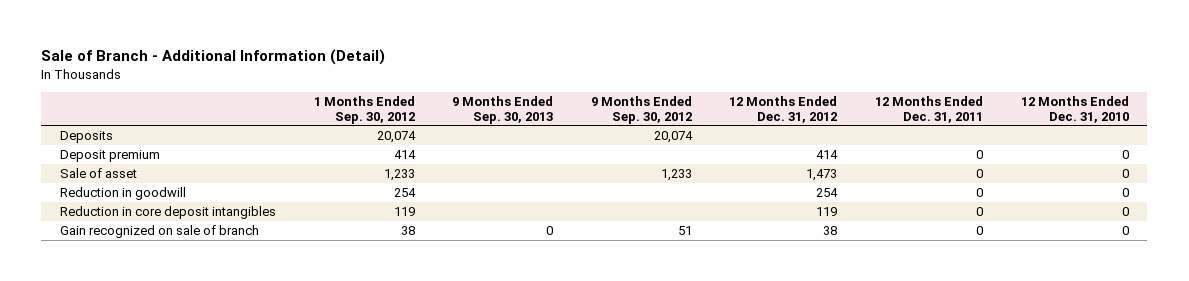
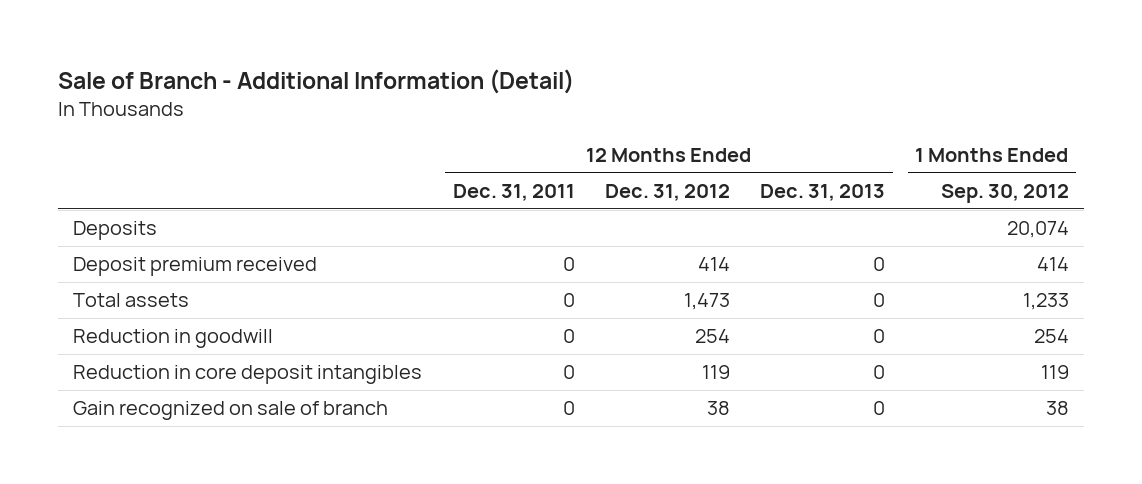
[452,95,554,124] 9 Months Ended Sep. 30, 2013 -> none
[590,95,692,124] 9 Months Ended Sep. 30, 2012 -> none
[1020,95,1129,123] 12 Months Ended Dec. 31, 2010 -> none
none -> [760,183,886,201] Dec. 31, 2013
[60,150,161,163] Deposit premium -> [73,257,318,277] Deposit premium received
[60,168,138,179] Sale of asset -> [73,293,190,308] Total assets

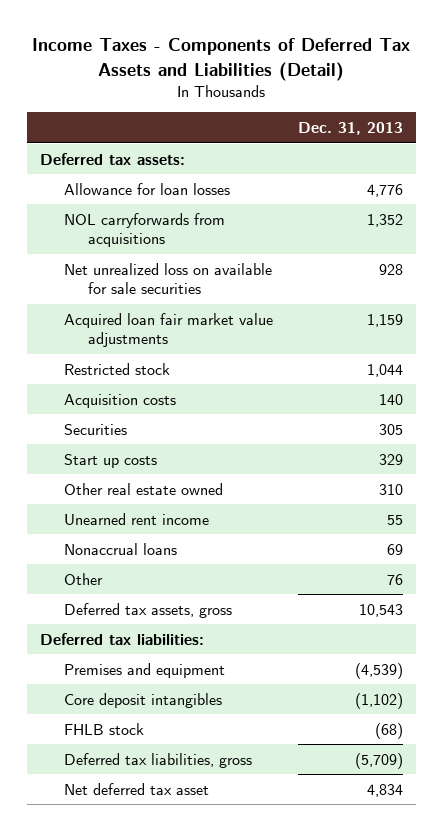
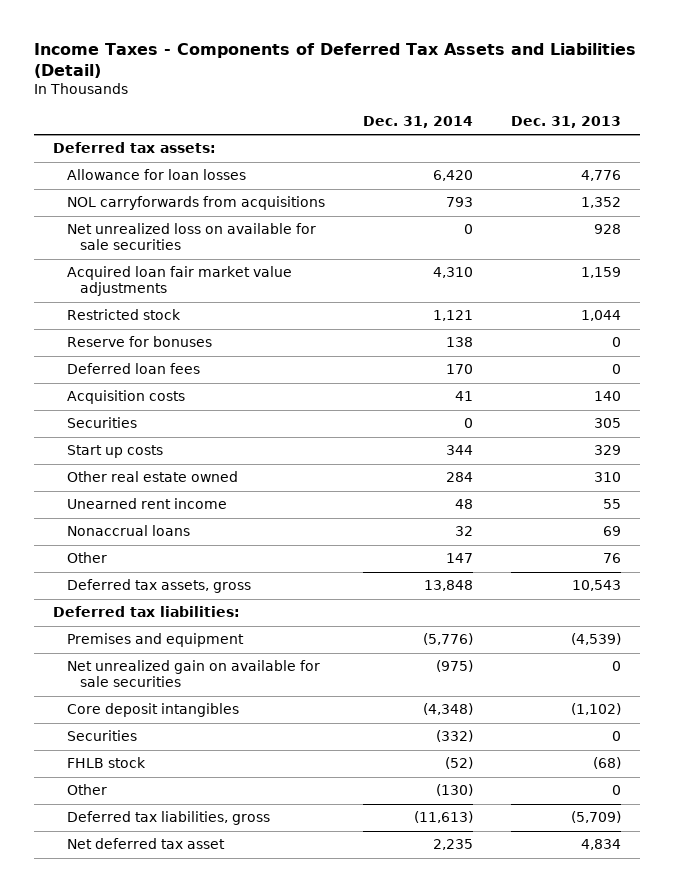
none -> [362,115,473,128] Dec. 31, 2014
none -> [66,336,212,348] Reserve for bonuses
none -> [66,363,200,375] Deferred loan fees
none -> [66,660,320,688] Net unrealized gain on available for sale securities
none -> [66,730,137,742] Securities
none -> [66,784,107,796] Other

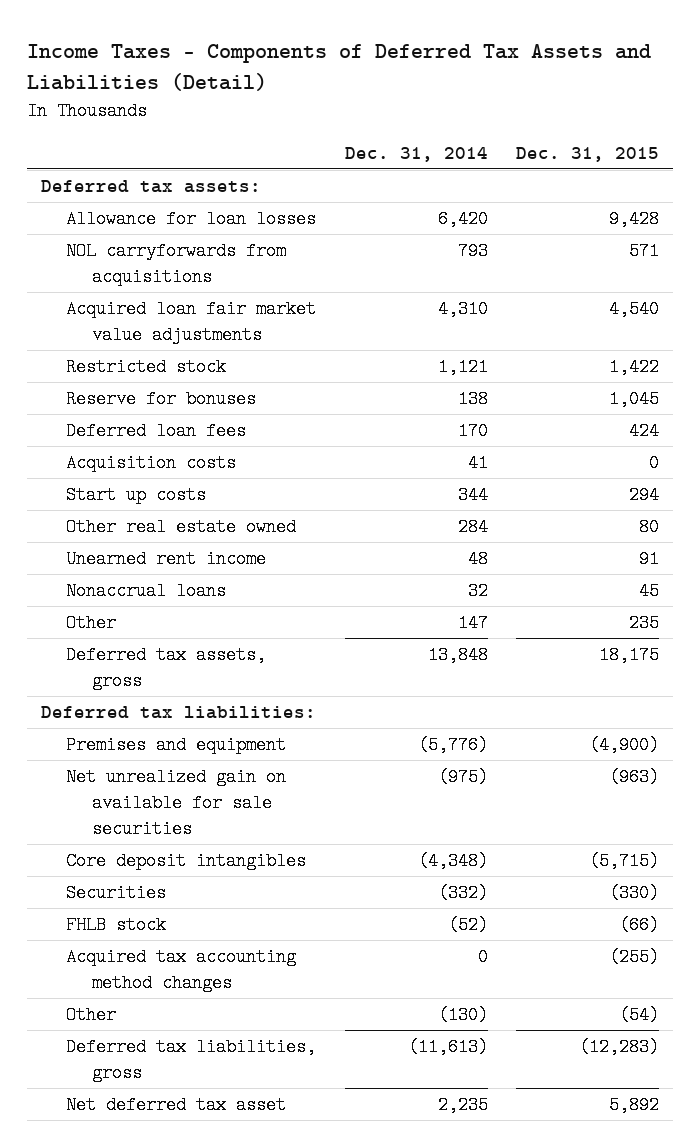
[510,115,621,128] Dec. 31, 2013 -> none
none -> [515,146,659,162] Dec. 31, 2015
[66,223,316,251] Net unrealized loss on available for sale securities -> none
[66,417,137,429] Securities -> none
none -> [66,948,297,992] Acquired tax accounting method changes

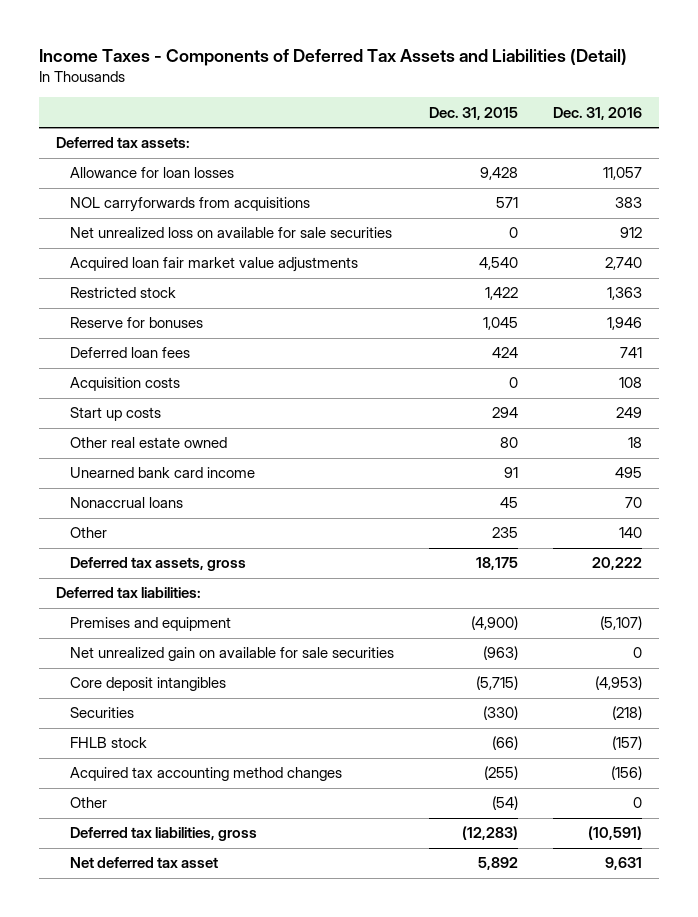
[344,146,488,162] Dec. 31, 2014 -> none
none -> [552,106,642,120] Dec. 31, 2016
none -> [69,227,392,239] Net unrealized loss on available for sale securities
[66,550,267,569] Unearned rent income -> [69,467,255,479] Unearned bank card income

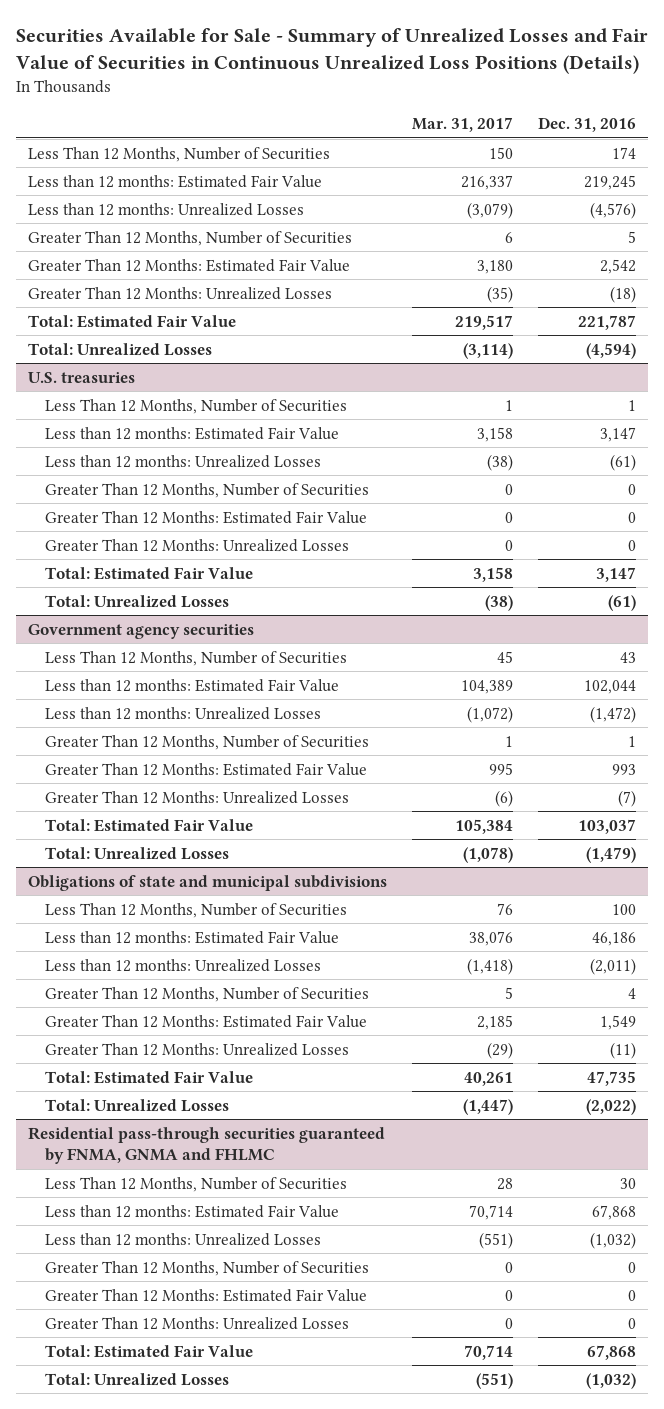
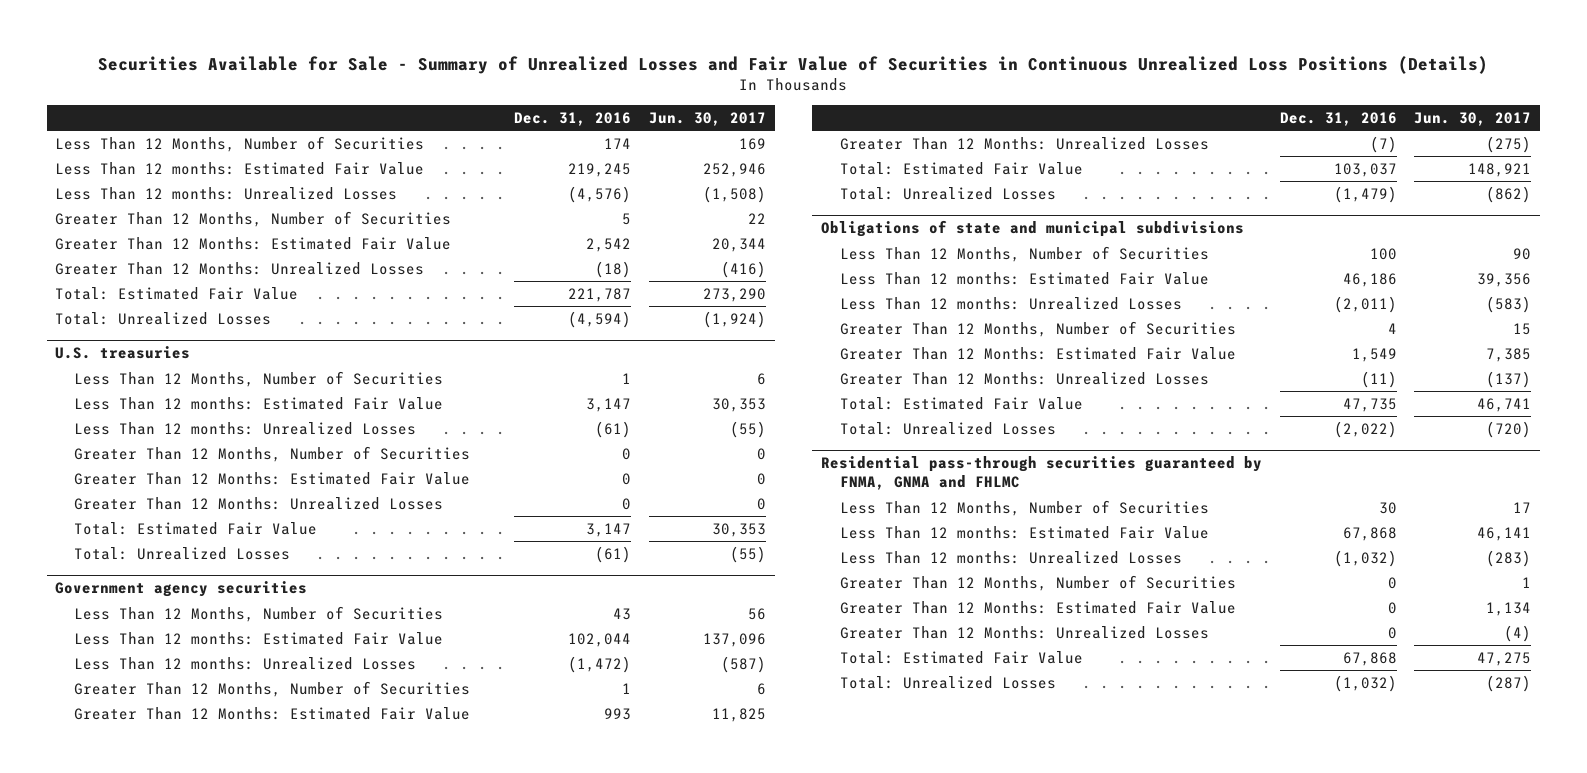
[412,117,514,133] Mar. 31, 2017 -> none
none -> [648,111,766,126] Jun. 30, 2017
[28,174,323,188] Less than 12 months: Estimated Fair Value -> [55,161,425,175] Less Than 12 months: Estimated Fair Value
[28,202,305,216] Less than 12 months: Unrealized Losses -> [55,186,398,200] Less Than 12 months: Unrealized Losses
[44,426,339,440] Less than 12 months: Estimated Fair Value -> [74,396,444,410] Less Than 12 months: Estimated Fair Value
[44,454,321,468] Less than 12 months: Unrealized Losses -> [74,421,417,435] Less Than 12 months: Unrealized Losses
[44,678,339,692] Less than 12 months: Estimated Fair Value -> [74,631,444,645] Less Than 12 months: Estimated Fair Value
[44,706,321,720] Less than 12 months: Unrealized Losses -> [74,656,417,670] Less Than 12 months: Unrealized Losses
[44,930,339,944] Less than 12 months: Estimated Fair Value -> [839,271,1209,285] Less Than 12 months: Estimated Fair Value
[44,958,321,972] Less than 12 months: Unrealized Losses -> [839,296,1182,310] Less Than 12 months: Unrealized Losses
[44,1204,339,1218] Less than 12 months: Estimated Fair Value -> [839,525,1209,539] Less Than 12 months: Estimated Fair Value
[44,1232,321,1246] Less than 12 months: Unrealized Losses -> [839,550,1182,564] Less Than 12 months: Unrealized Losses

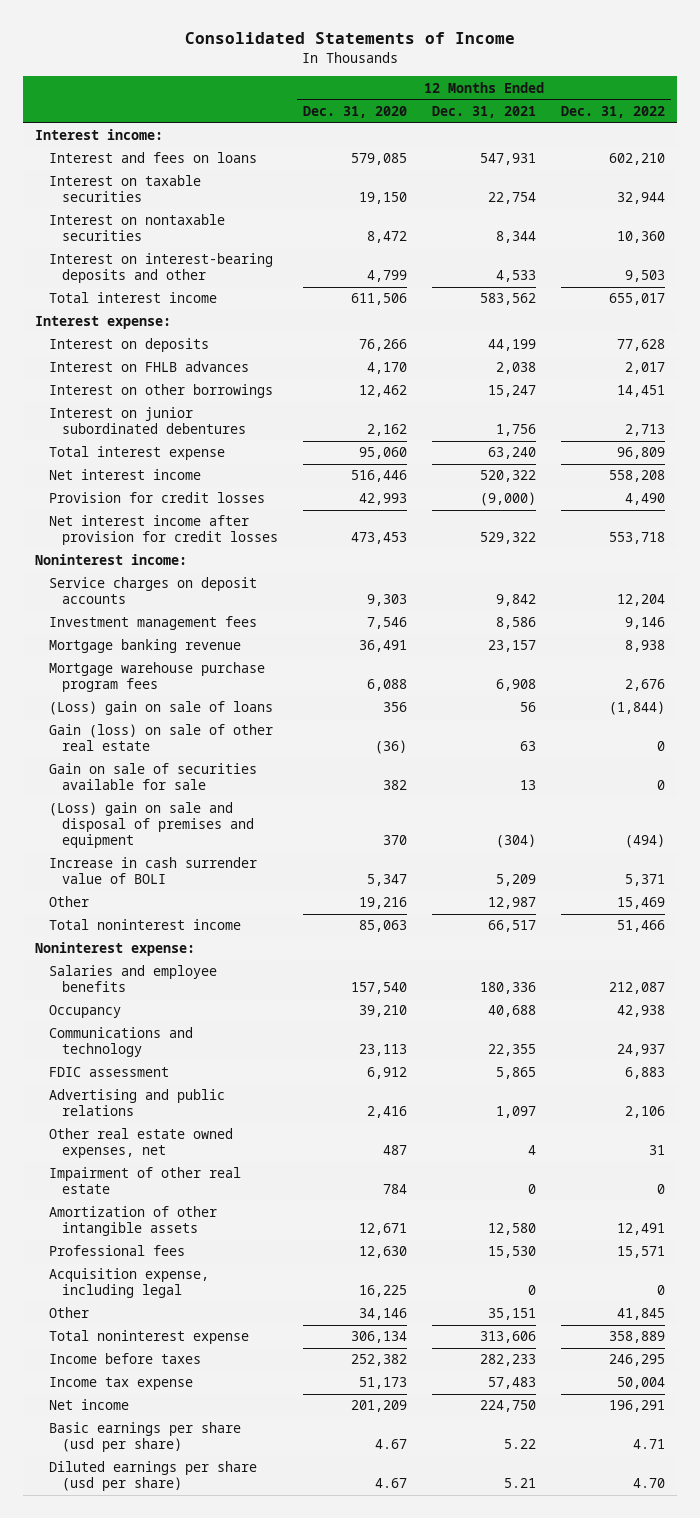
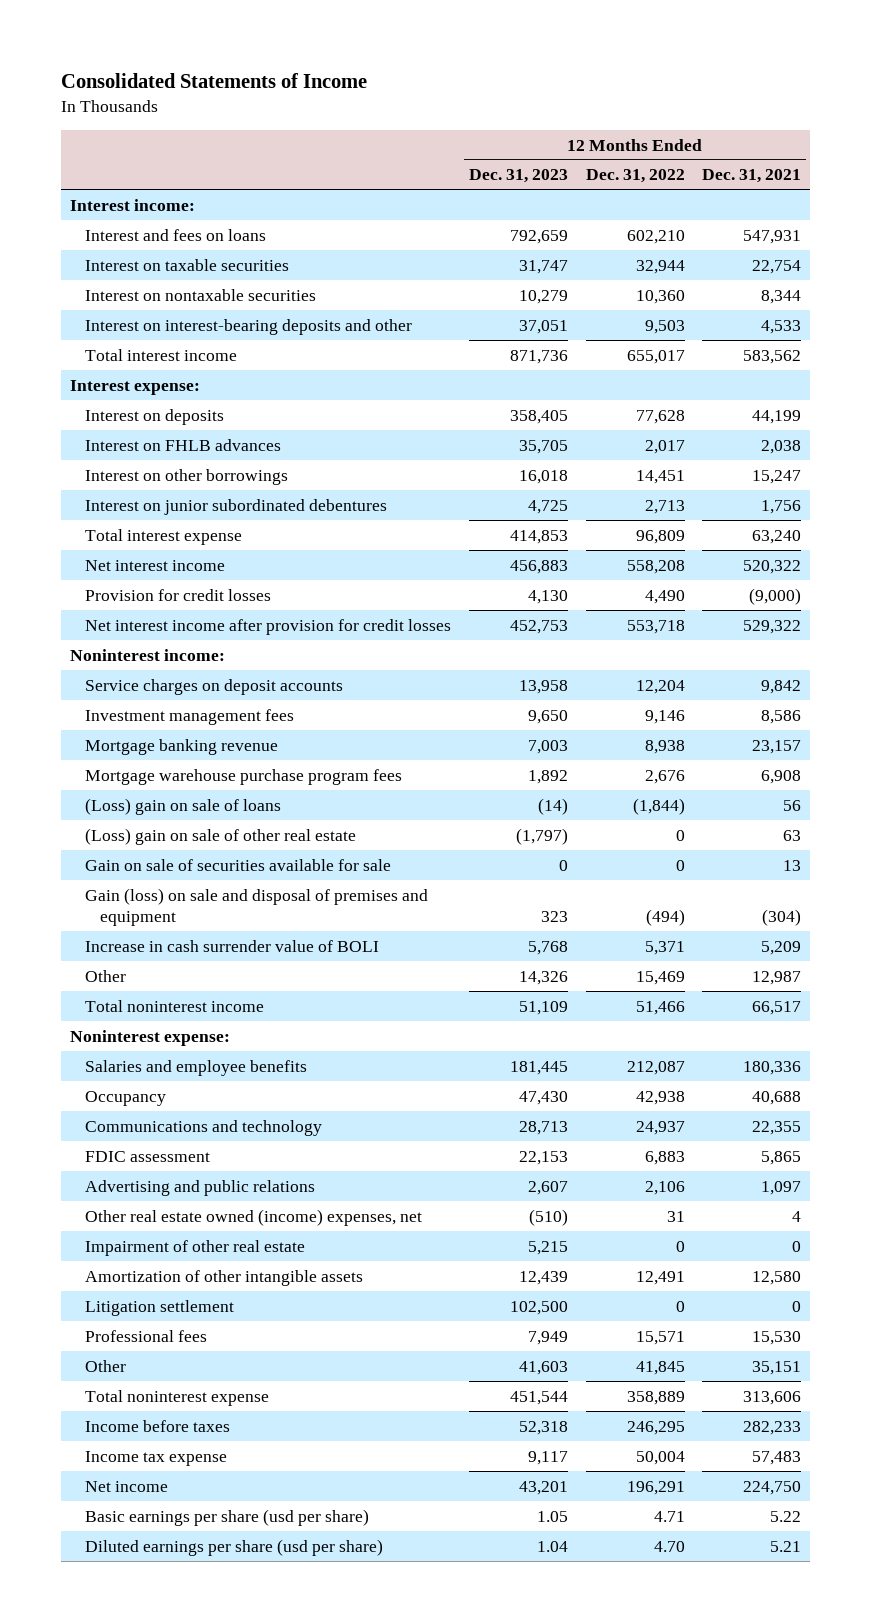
[302,105,407,118] Dec. 31, 2020 -> none
none -> [468,169,568,184] Dec. 31, 2023
[48,724,273,752] Gain (loss) on sale of other real estate -> [84,827,356,845] (Loss) gain on sale of other real estate
[48,802,255,849] (Loss) gain on sale and disposal of premises and equipment -> [84,887,428,927] Gain (loss) on sale and disposal of premises and equipment
[48,1128,233,1159] Other real estate owned expenses, net -> [84,1208,422,1226] Other real estate owned (income) expenses, net
none -> [84,1299,234,1316] Litigation settlement
[48,1268,209,1299] Acquisition expense, including legal -> none

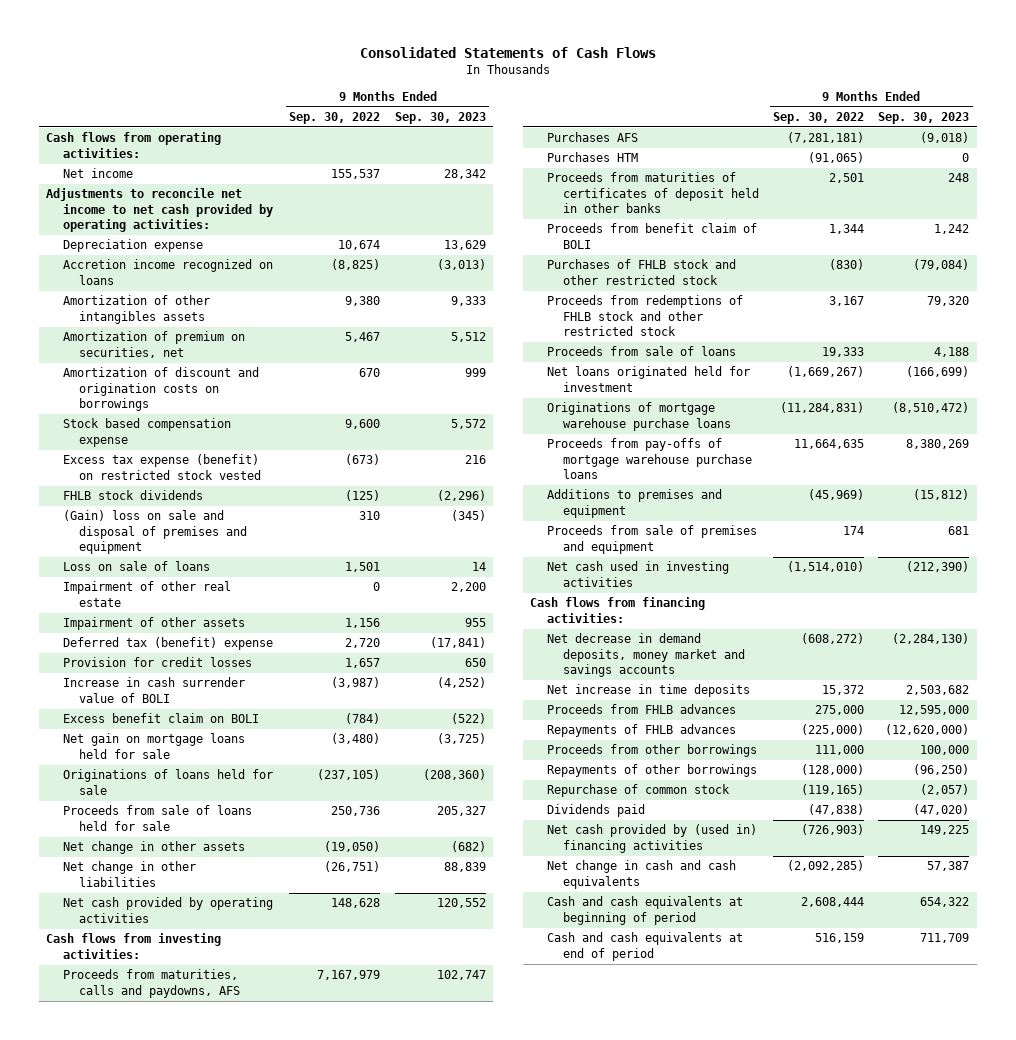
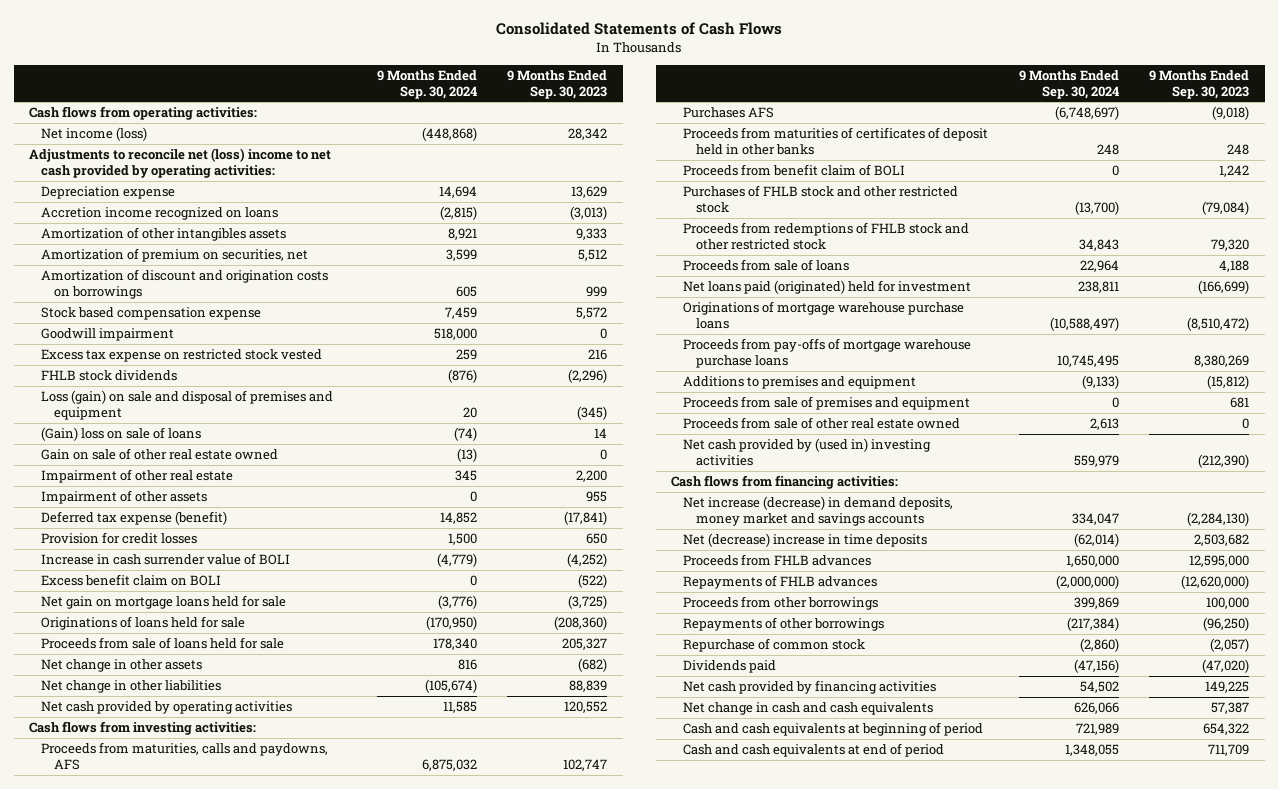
[289,111,381,124] Sep. 30, 2022 -> none
none -> [376,69,477,99] 9 Months Ended Sep. 30, 2024
[62,168,133,179] Net income -> [41,127,148,142] Net income (loss)
[46,188,273,233] Adjustments to reconcile net income to net cash provided by operating activities: -> [28,148,331,179] Adjustments to reconcile net (loss) income to net cash provided by operating activities:
none -> [41,328,175,342] Goodwill impairment
[62,454,262,480] Excess tax expense (benefit) on restricted stock vested -> [41,349,323,363] Excess tax expense on restricted stock vested
[62,510,248,555] (Gain) loss on sale and disposal of premises and equipment -> [41,390,334,421] Loss (gain) on sale and disposal of premises and equipment
[62,561,210,572] Loss on sale of loans -> [41,427,202,442] (Gain) loss on sale of loans
none -> [41,448,279,461] Gain on sale of other real estate owned
[62,637,273,651] Deferred tax (benefit) expense -> [41,511,228,526] Deferred tax expense (benefit)
[546,152,638,163] Purchases HTM -> none
[546,366,750,392] Net loans originated held for investment -> [683,280,972,295] Net loans paid (originated) held for investment
none -> [683,417,961,430] Proceeds from sale of other real estate owned
[546,561,729,587] Net cash used in investing activities -> [683,438,932,467] Net cash provided by (used in) investing activities
[546,633,746,678] Net decrease in demand deposits, money market and savings accounts -> [683,496,954,527] Net increase (decrease) in demand deposits, money market and savings accounts
[546,684,750,698] Net increase in time deposits -> [683,533,928,548] Net (decrease) increase in time deposits
[546,824,757,853] Net cash provided by (used in) financing activities -> [683,680,937,695] Net cash provided by financing activities

